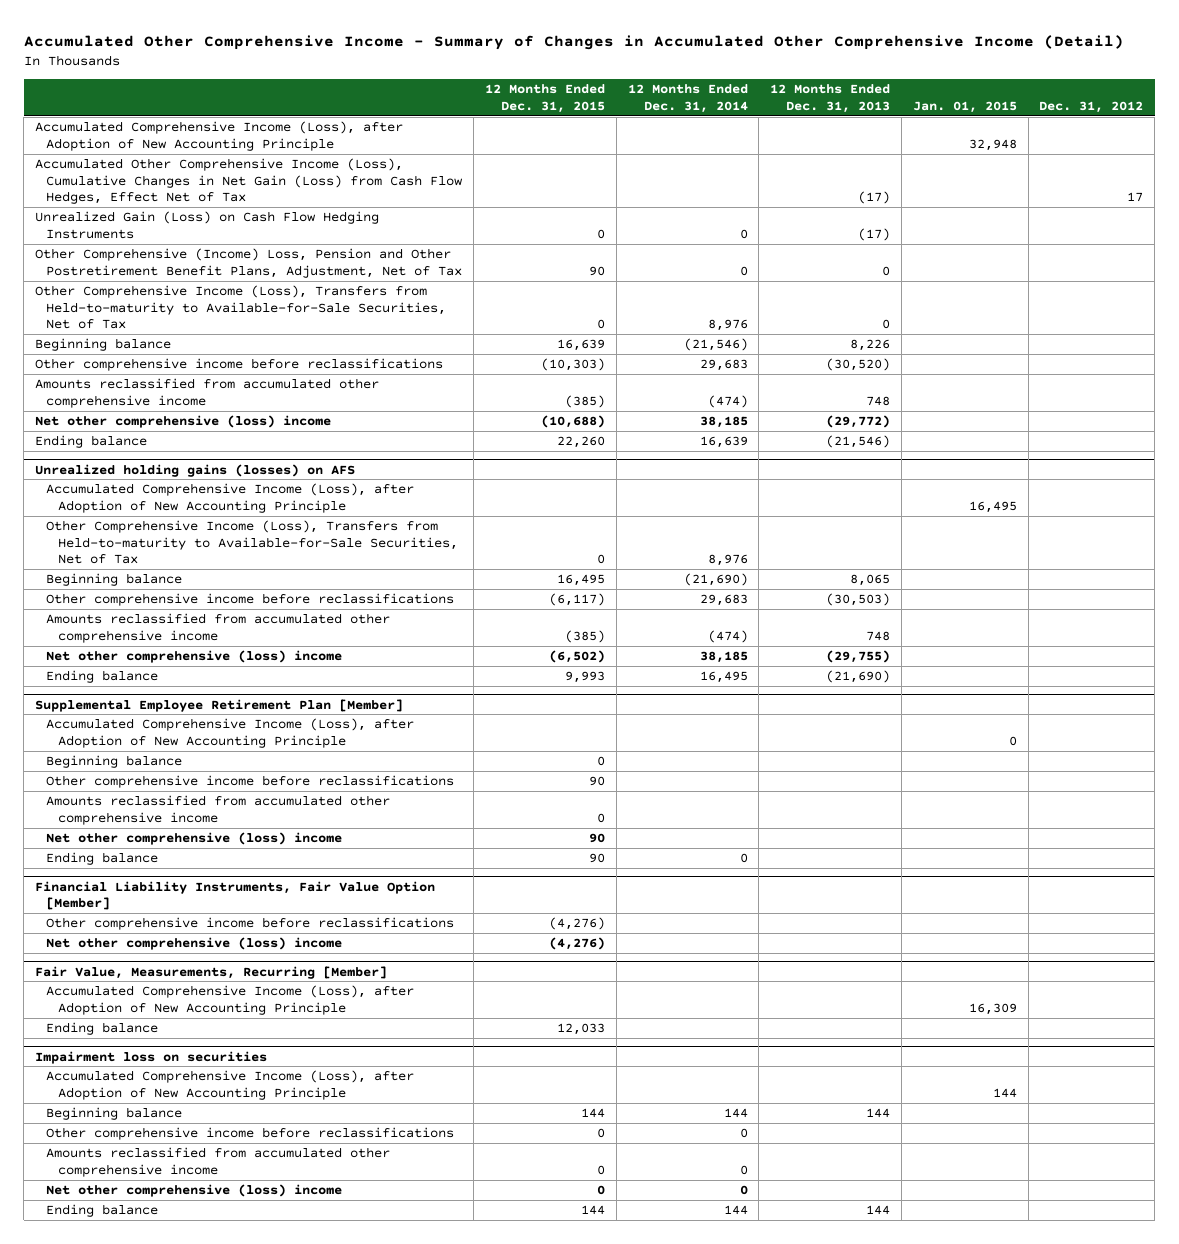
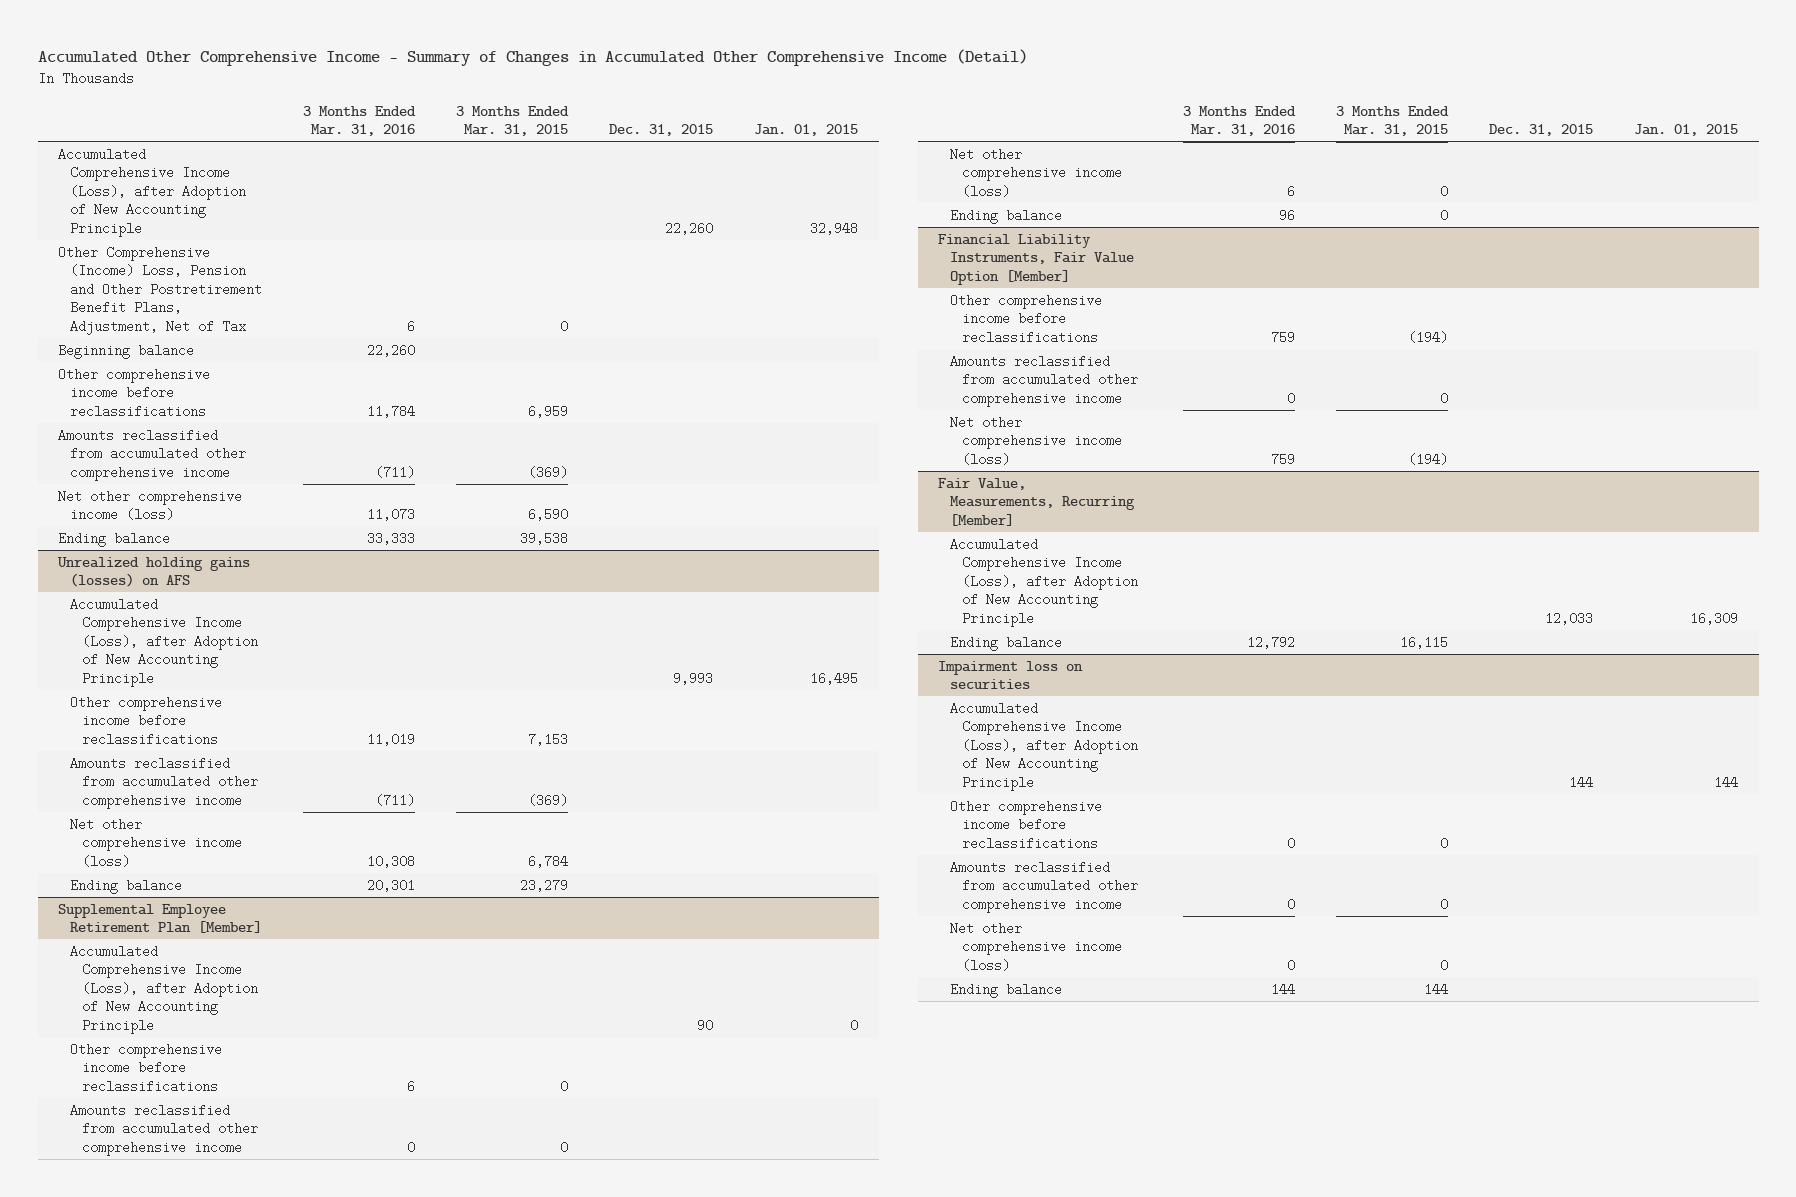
[485,84,606,113] 12 Months Ended Dec. 31, 2015 -> none
[627,84,748,113] 12 Months Ended Dec. 31, 2014 -> none
[770,84,891,113] 12 Months Ended Dec. 31, 2013 -> none
[1039,100,1144,113] Dec. 31, 2012 -> none
none -> [303,105,417,137] 3 Months Ended Mar. 31, 2016
none -> [456,105,570,137] 3 Months Ended Mar. 31, 2015
none -> [609,124,714,137] Dec. 31, 2015
[35,158,464,205] Accumulated Other Comprehensive Income (Loss), Cumulative Changes in Net Gain (Loss) from Cash Flow Hedges, Effect Net of Tax -> none
[35,211,380,239] Unrealized Gain (Loss) on Cash Flow Hedging Instruments -> none
[35,285,447,330] Other Comprehensive Income (Loss), Transfers from Held-to-maturity to Available-for-Sale Securities, Net of Tax -> none
[35,415,332,429] Net other comprehensive (loss) income -> [58,489,243,522] Net other comprehensive income (loss)
[46,520,458,565] Other Comprehensive Income (Loss), Transfers from Held-to-maturity to Available-for-Sale Securities, Net of Tax -> none
[46,573,183,587] Beginning balance -> none
[46,650,343,664] Net other comprehensive (loss) income -> [70,817,243,868] Net other comprehensive income (loss)
[46,755,183,769] Beginning balance -> none
[46,832,343,846] Net other comprehensive (loss) income -> [950,147,1123,198] Net other comprehensive income (loss)
none -> [950,354,1139,407] Amounts reclassified from accumulated other comprehensive income
[46,937,343,951] Net other comprehensive (loss) income -> [950,415,1123,466] Net other comprehensive income (loss)
[46,1107,183,1121] Beginning balance -> none
[46,1184,343,1198] Net other comprehensive (loss) income -> [950,921,1123,972] Net other comprehensive income (loss)

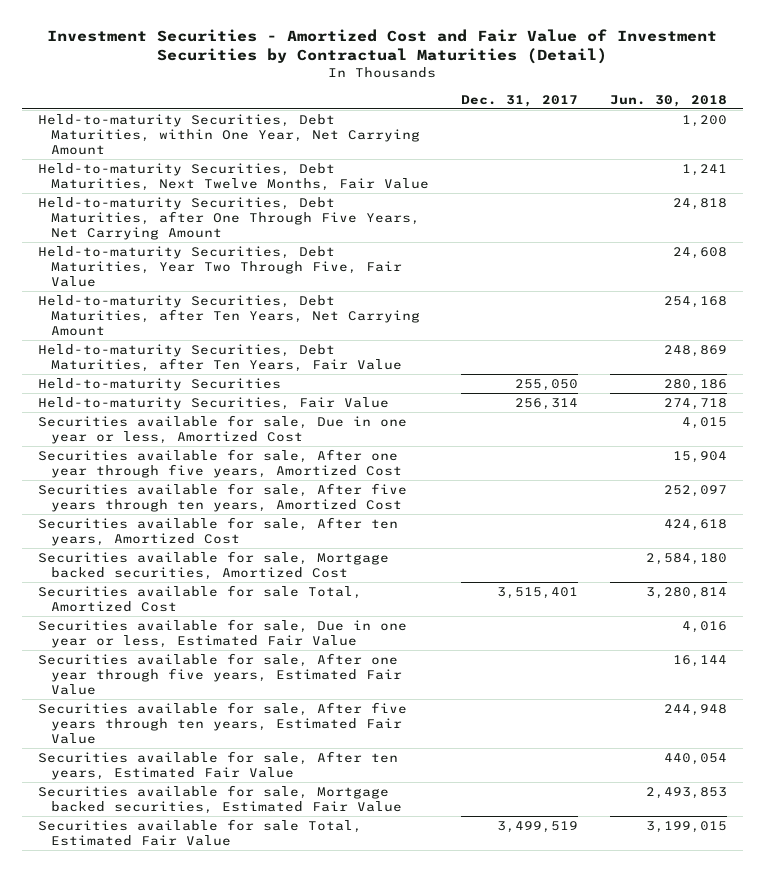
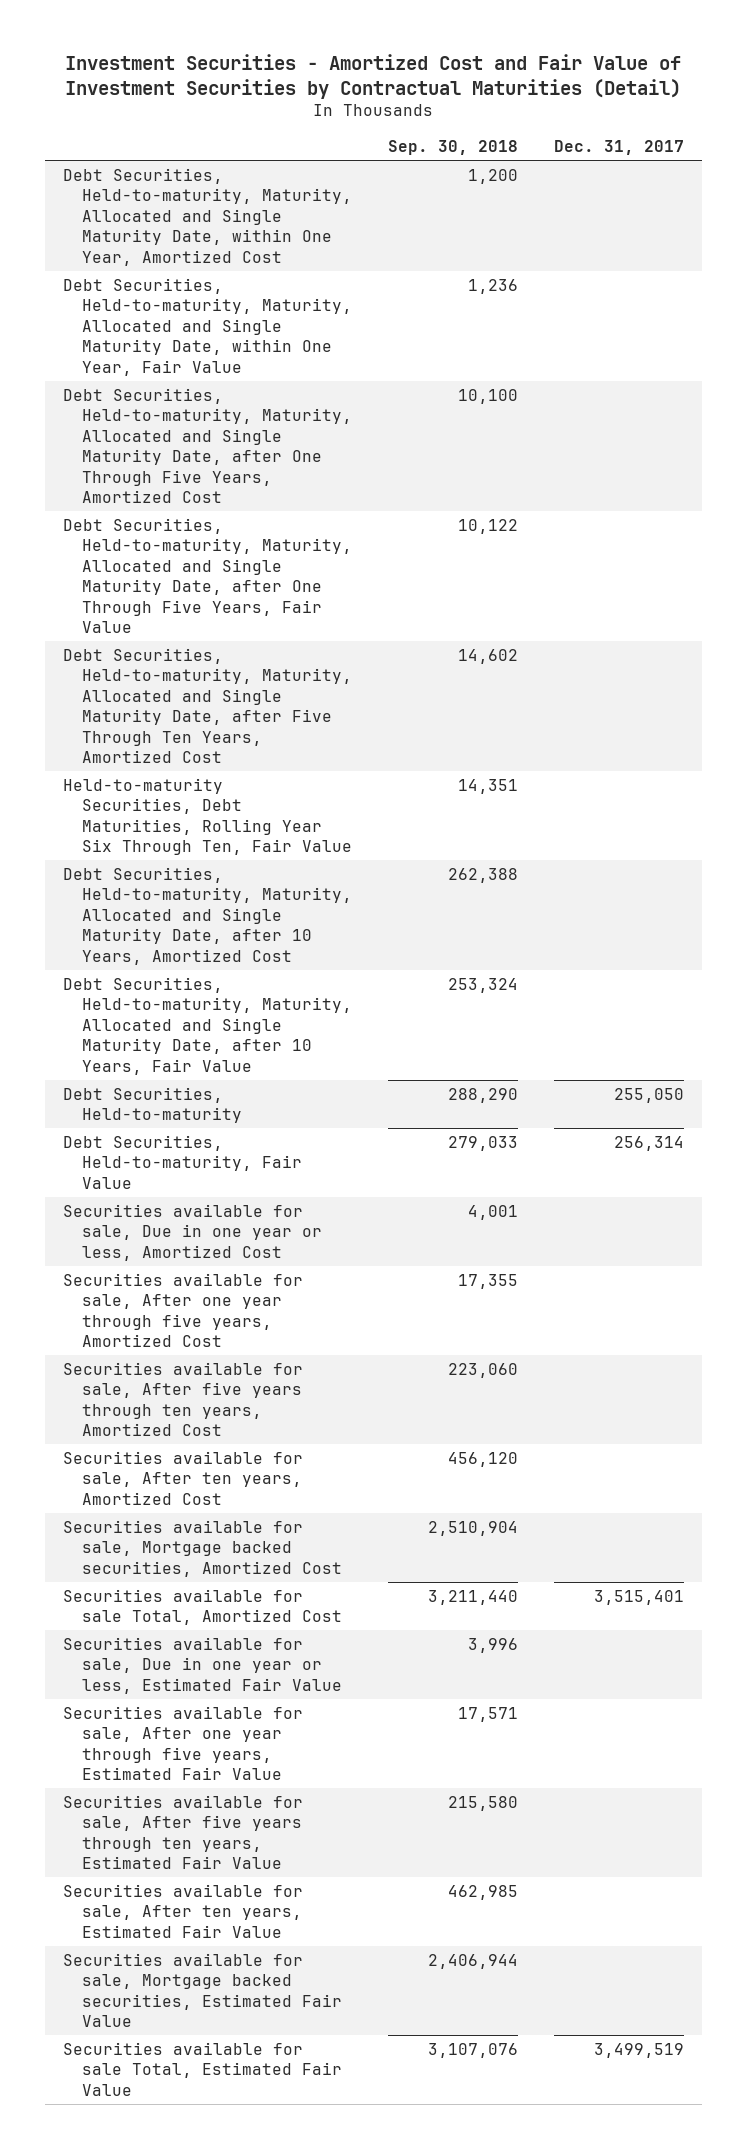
[609,94,727,107] Jun. 30, 2018 -> none
none -> [388,140,519,156] Sep. 30, 2018
[37,113,421,155] Held-to-maturity Securities, Debt Maturities, within One Year, Net Carrying Amount -> [62,167,353,266] Debt Securities, Held-to-maturity, Maturity, Allocated and Single Maturity Date, within One Year, Amortized Cost
[37,162,430,191] Held-to-maturity Securities, Debt Maturities, Next Twelve Months, Fair Value -> [62,277,353,376] Debt Securities, Held-to-maturity, Maturity, Allocated and Single Maturity Date, within One Year, Fair Value
[37,196,421,240] Held-to-maturity Securities, Debt Maturities, after One Through Five Years, Net Carrying Amount -> [62,387,353,504] Debt Securities, Held-to-maturity, Maturity, Allocated and Single Maturity Date, after One Through Five Years, Amortized Cost
[37,245,403,287] Held-to-maturity Securities, Debt Maturities, Year Two Through Five, Fair Value -> [62,517,353,634] Debt Securities, Held-to-maturity, Maturity, Allocated and Single Maturity Date, after One Through Five Years, Fair Value
none -> [62,647,353,764] Debt Securities, Held-to-maturity, Maturity, Allocated and Single Maturity Date, after Five Through Ten Years, Amortized Cost
none -> [62,777,353,856] Held-to-maturity Securities, Debt Maturities, Rolling Year Six Through Ten, Fair Value
[37,294,421,336] Held-to-maturity Securities, Debt Maturities, after Ten Years, Net Carrying Amount -> [62,866,353,965] Debt Securities, Held-to-maturity, Maturity, Allocated and Single Maturity Date, after 10 Years, Amortized Cost
[37,343,403,372] Held-to-maturity Securities, Debt Maturities, after Ten Years, Fair Value -> [62,976,353,1075] Debt Securities, Held-to-maturity, Maturity, Allocated and Single Maturity Date, after 10 Years, Fair Value
[37,377,281,391] Held-to-maturity Securities -> [62,1086,243,1124] Debt Securities, Held-to-maturity
[37,396,389,410] Held-to-maturity Securities, Fair Value -> [62,1134,303,1189] Debt Securities, Held-to-maturity, Fair Value

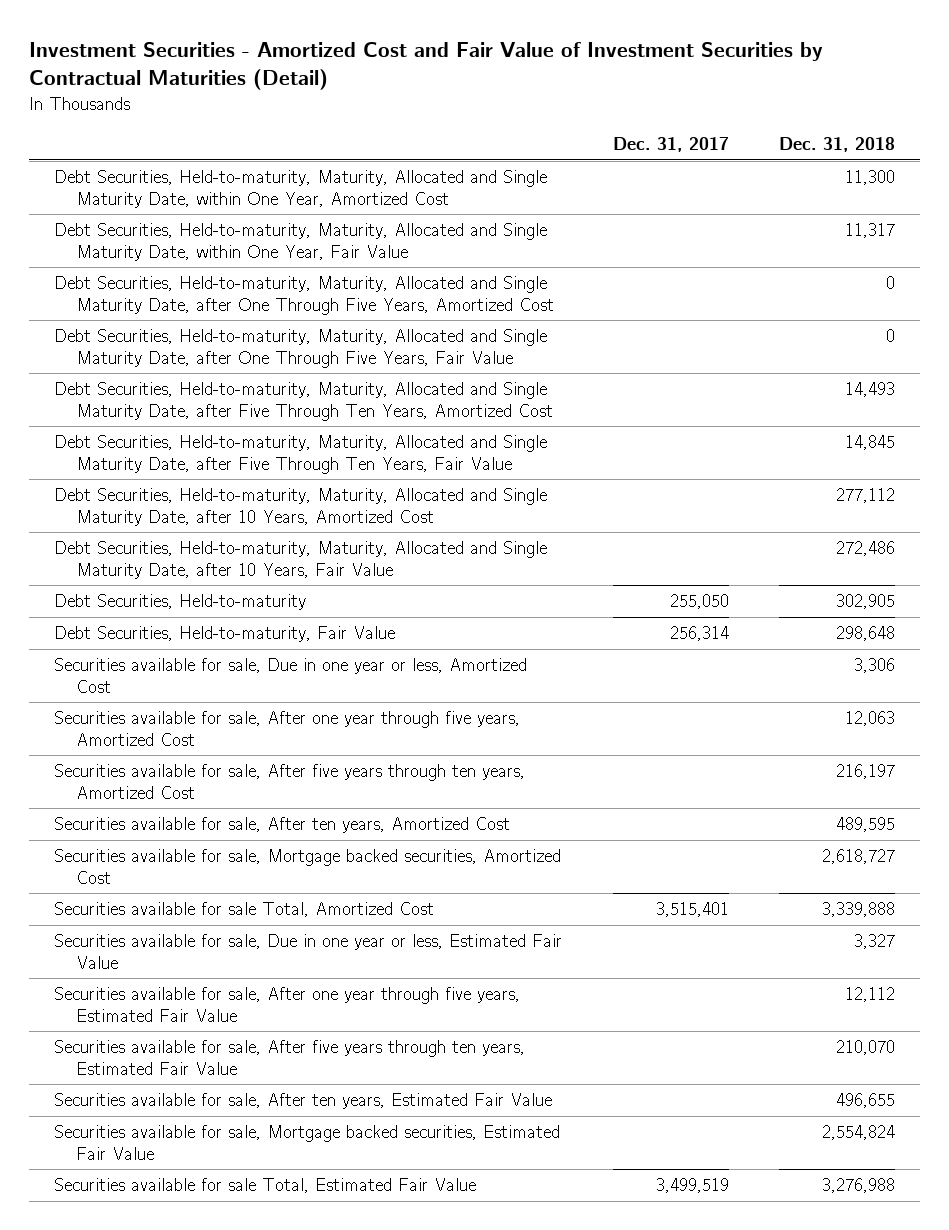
[388,140,519,156] Sep. 30, 2018 -> none
none -> [778,137,895,153] Dec. 31, 2018
[62,777,353,856] Held-to-maturity Securities, Debt Maturities, Rolling Year Six Through Ten, Fair Value -> [54,435,548,474] Debt Securities, Held-to-maturity, Maturity, Allocated and Single Maturity Date, after Five Through Ten Years, Fair Value

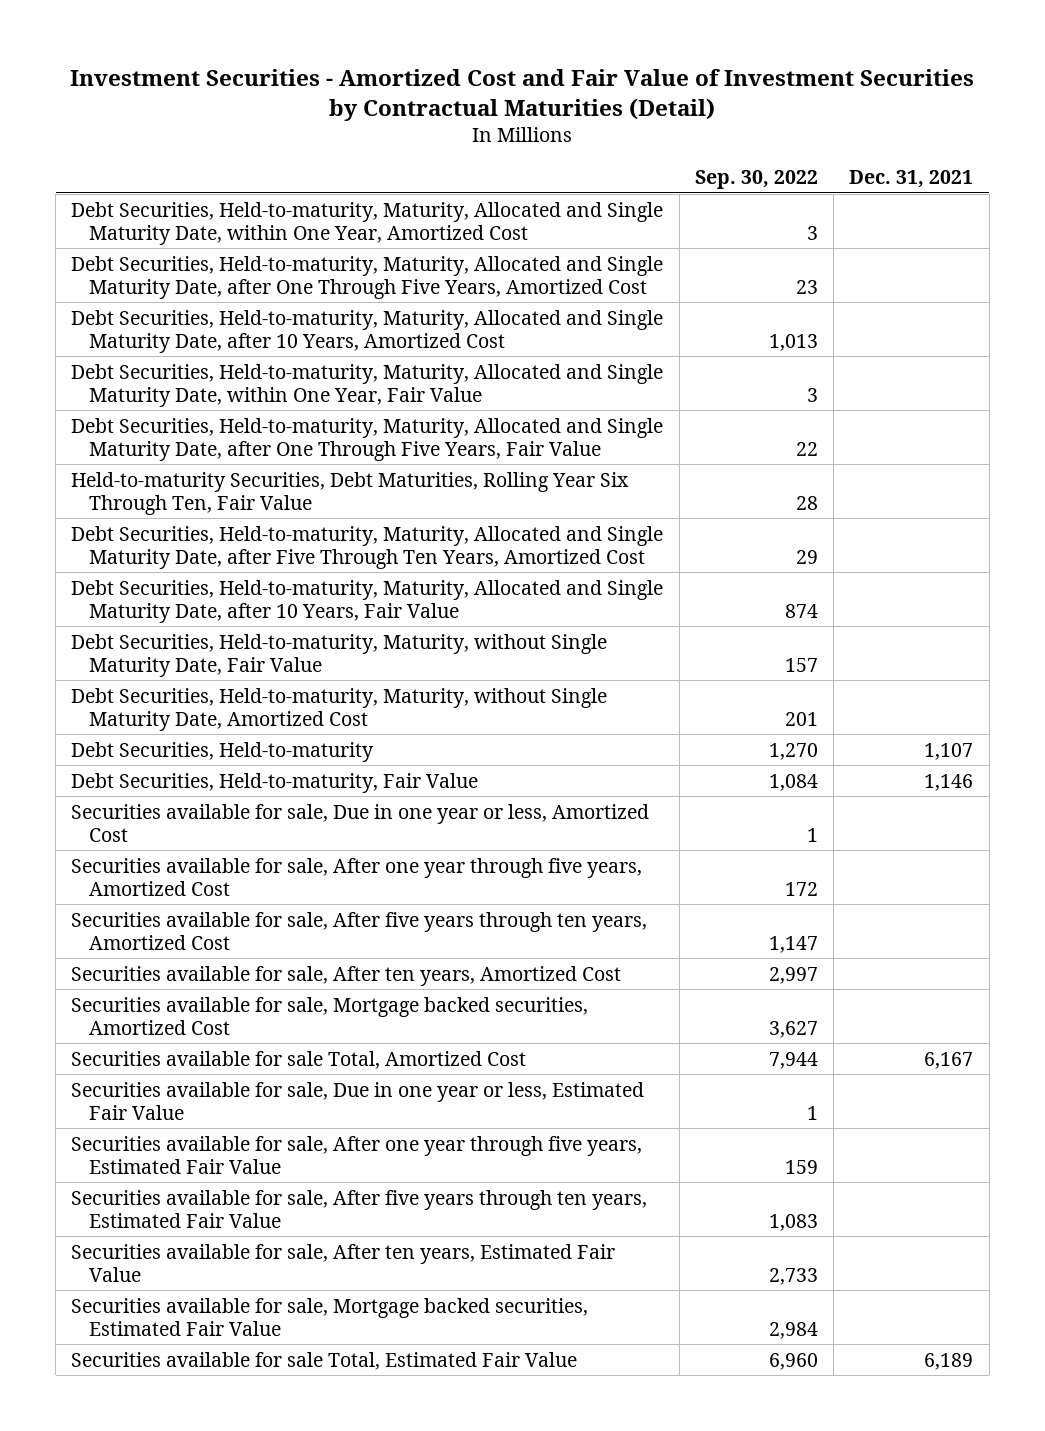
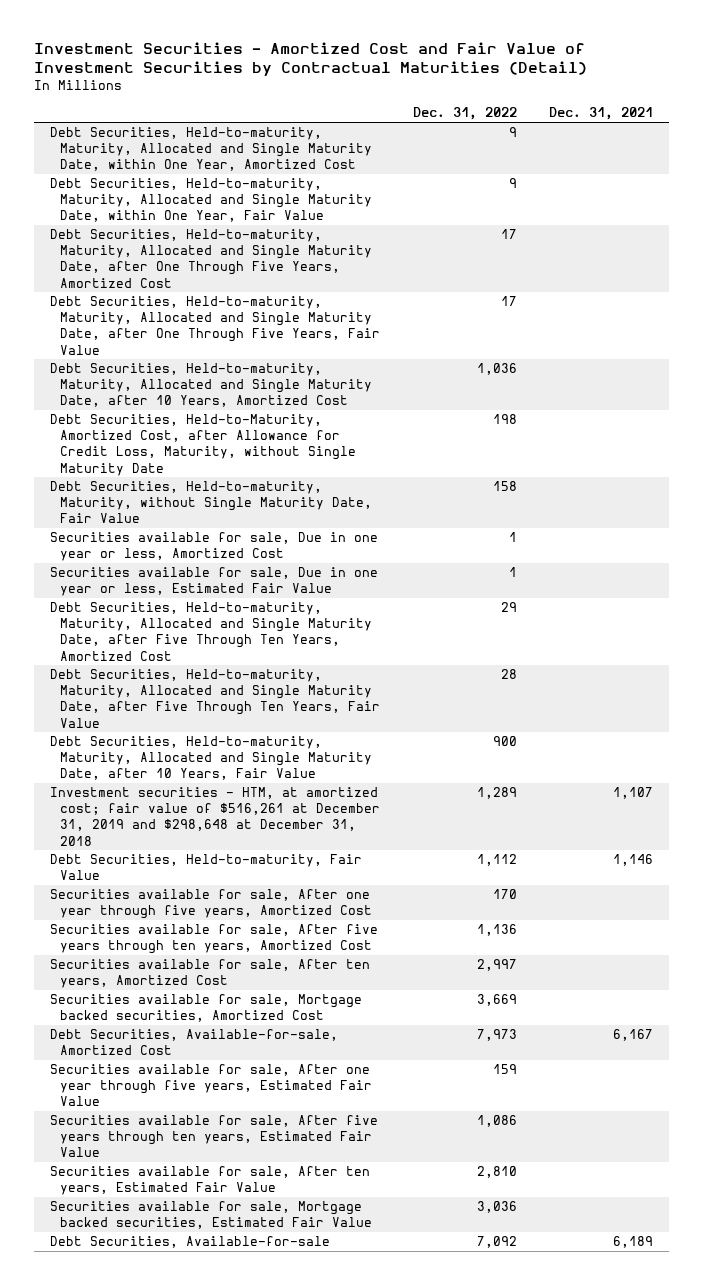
[694,170,818,190] Sep. 30, 2022 -> none
none -> [412,107,517,121] Dec. 31, 2022
[71,255,664,299] Debt Securities, Held-to-maturity, Maturity, Allocated and Single Maturity Date, after One Through Five Years, Amortized Cost -> [50,229,373,288] Debt Securities, Held-to-maturity, Maturity, Allocated and Single Maturity Date, after One Through Five Years, Amortized Cost
[71,471,630,515] Held-to-maturity Securities, Debt Maturities, Rolling Year Six Through Ten, Fair Value -> none
[71,309,664,353] Debt Securities, Held-to-maturity, Maturity, Allocated and Single Maturity Date, after 10 Years, Amortized Cost -> [50,363,373,408] Debt Securities, Held-to-maturity, Maturity, Allocated and Single Maturity Date, after 10 Years, Amortized Cost
none -> [50,414,357,476] Debt Securities, Held-to-Maturity, Amortized Cost, after Allowance for Credit Loss, Maturity, without Single Maturity Date
[71,633,608,677] Debt Securities, Held-to-maturity, Maturity, without Single Maturity Date, Fair Value -> [50,481,373,524] Debt Securities, Held-to-maturity, Maturity, without Single Maturity Date, Fair Value
[71,803,650,842] Securities available for sale, Due in one year or less, Amortized Cost -> [50,532,379,562] Securities available for sale, Due in one year or less, Amortized Cost
[71,1081,645,1120] Securities available for sale, Due in one year or less, Estimated Fair Value -> [50,567,379,597] Securities available for sale, Due in one year or less, Estimated Fair Value
none -> [50,669,381,728] Debt Securities, Held-to-maturity, Maturity, Allocated and Single Maturity Date, after Five Through Ten Years, Fair Value
[71,687,608,731] Debt Securities, Held-to-maturity, Maturity, without Single Maturity Date, Amortized Cost -> none
[71,741,375,762] Debt Securities, Held-to-maturity -> [50,787,381,846] Investment securities - HTM, at amortized cost; fair value of $516,261 at December 31, 2019 and $298,648 at December 31, 2018
[71,1050,527,1069] Securities available for sale Total, Amortized Cost -> [50,1029,339,1056] Debt Securities, Available-for-sale, Amortized Cost
[71,1351,578,1370] Securities available for sale Total, Estimated Fair Value -> [50,1236,331,1249] Debt Securities, Available-for-sale

